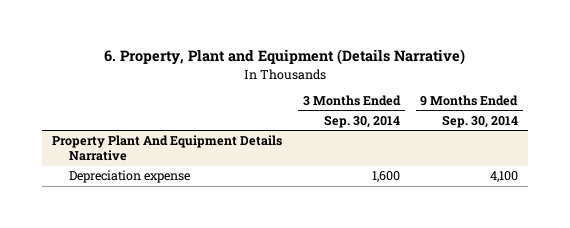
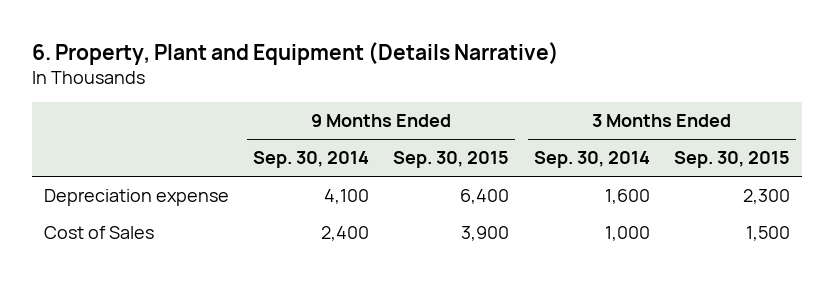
none -> [393,151,510,169] Sep. 30, 2015
none -> [673,151,790,169] Sep. 30, 2015
[52,135,283,162] Property Plant And Equipment Details Narrative -> none
none -> [43,226,154,240] Cost of Sales

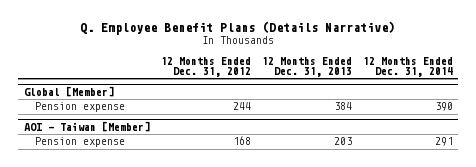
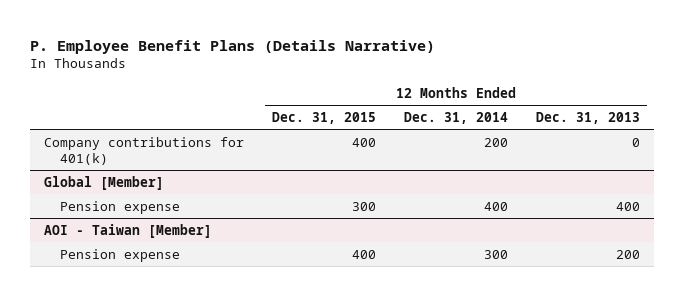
[80,21,396,36] Q. Employee Benefit Plans (Details Narrative) -> [30,39,436,54] P. Employee Benefit Plans (Details Narrative)
[160,56,251,78] 12 Months Ended Dec. 31, 2012 -> none
none -> [272,111,377,124] Dec. 31, 2015
none -> [44,136,245,166] Company contributions for 401(k)
[333,102,352,111] 384 -> [616,201,641,211] 400
[434,102,453,112] 390 -> [484,201,509,211] 400
[333,137,352,146] 203 -> [616,249,641,259] 200
[434,137,453,147] 291 -> [484,249,509,259] 300

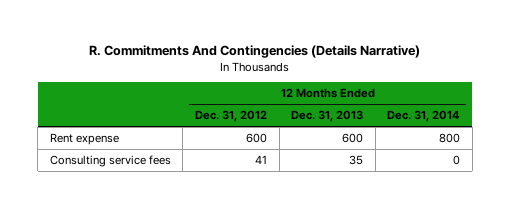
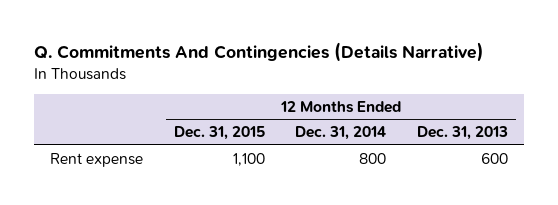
[89,45,421,59] R. Commitments And Contingencies (Details Narrative) -> [34,42,485,63] Q. Commitments And Contingencies (Details Narrative)
[194,110,267,123] Dec. 31, 2012 -> none
none -> [173,126,265,141] Dec. 31, 2015
[49,155,171,168] Consulting service fees -> none

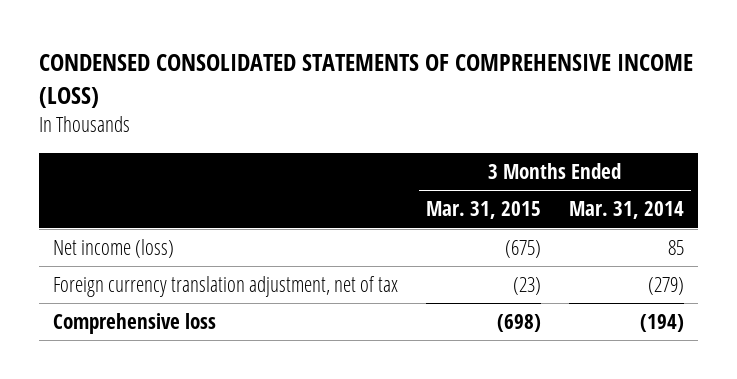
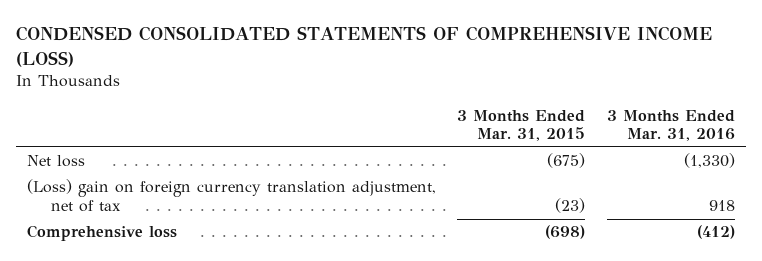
[569,201,685,220] Mar. 31, 2014 -> none
none -> [607,109,736,141] 3 Months Ended Mar. 31, 2016
[52,239,174,259] Net income (loss) -> [26,155,85,168] Net loss
[52,276,398,298] Foreign currency translation adjustment, net of tax -> [26,179,436,212] (Loss) gain on foreign currency translation adjustment, net of tax

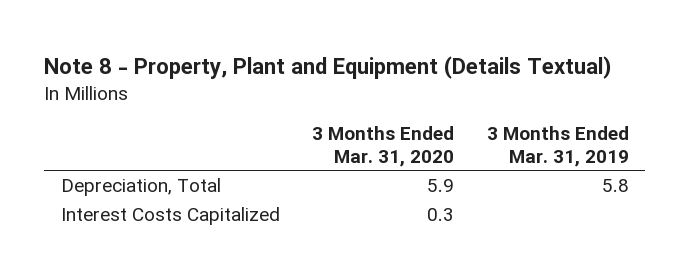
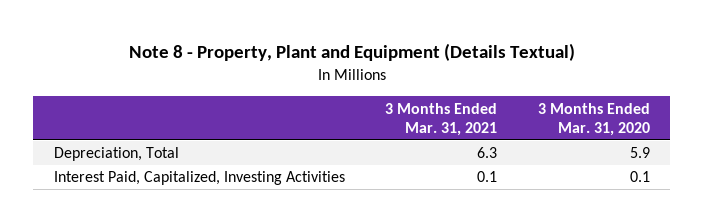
[486,126,629,168] 3 Months Ended Mar. 31, 2019 -> none
none -> [385,102,498,136] 3 Months Ended Mar. 31, 2021
[60,207,280,226] Interest Costs Capitalized -> [53,171,345,186] Interest Paid, Capitalized, Investing Activities
[427,208,455,222] 0.3 -> [630,171,651,183] 0.1

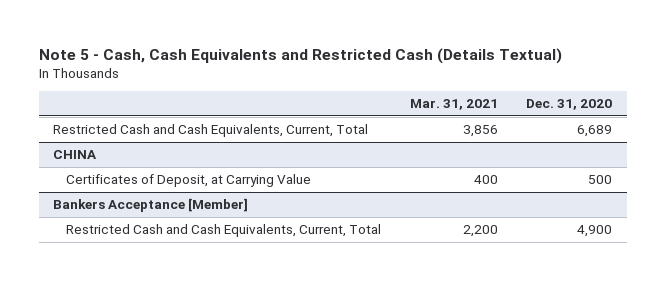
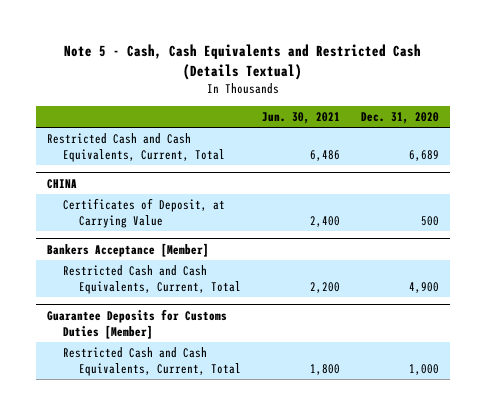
[409,99,498,111] Mar. 31, 2021 -> none
none -> [262,112,341,125] Jun. 30, 2021
none -> [47,309,228,340] Guarantee Deposits for Customs Duties [Member]
none -> [62,347,241,377] Restricted Cash and Cash Equivalents, Current, Total

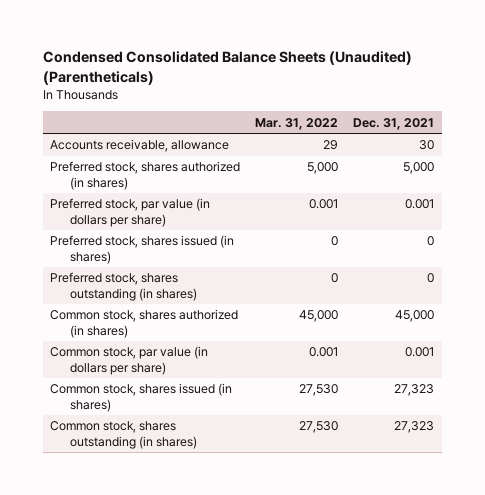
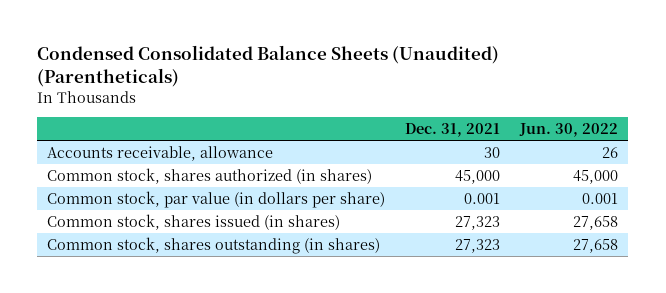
[255,117,339,130] Mar. 31, 2022 -> none
none -> [519,123,619,138] Jun. 30, 2022
[50,161,241,190] Preferred stock, shares authorized (in shares) -> none
[50,198,211,227] Preferred stock, par value (in dollars per share) -> none
[50,235,235,264] Preferred stock, shares issued (in shares) -> none
[50,272,198,301] Preferred stock, shares outstanding (in shares) -> none

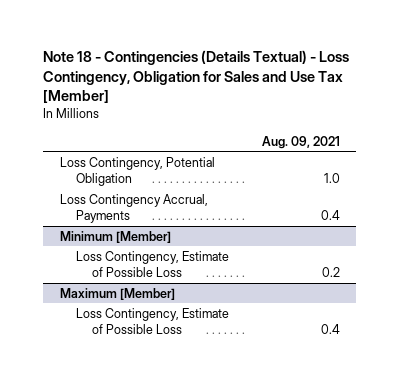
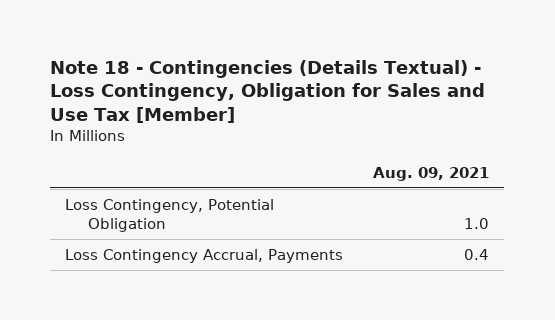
[59,230,171,243] Minimum [Member] -> none
[75,250,229,278] Loss Contingency, Estimate of Possible Loss -> none
[59,287,175,300] Maximum [Member] -> none
[75,307,229,335] Loss Contingency, Estimate of Possible Loss -> none

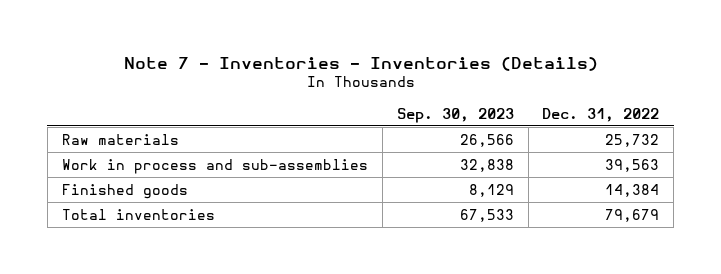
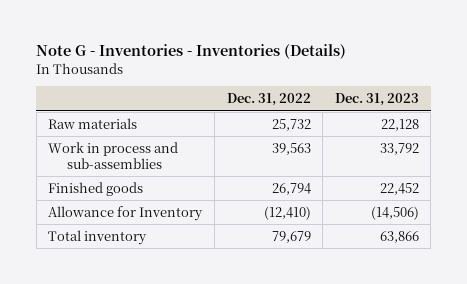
[123,56,598,71] Note 7 - Inventories - Inventories (Details) -> [36,44,347,60] Note G - Inventories - Inventories (Details)
[396,107,514,123] Sep. 30, 2023 -> none
none -> [334,93,419,107] Dec. 31, 2023
[605,183,660,197] 14,384 -> [271,182,311,195] 26,794
none -> [48,205,204,221] Allowance for Inventory
[61,208,215,220] Total inventories -> [48,229,148,245] Total inventory

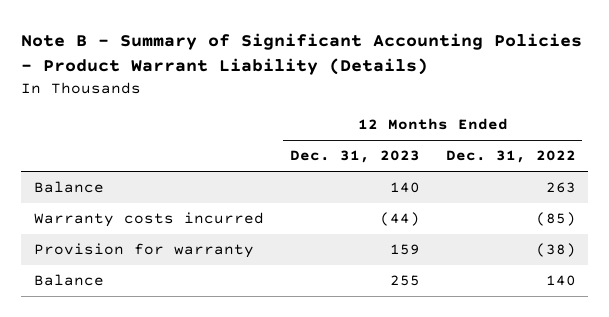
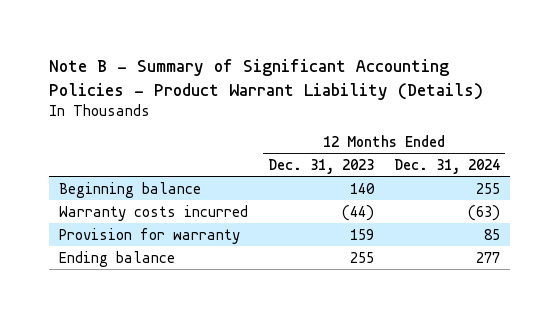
[445,150,576,164] Dec. 31, 2022 -> none
none -> [394,159,501,175] Dec. 31, 2024
[33,181,104,194] Balance -> [59,181,202,198] Beginning balance
[33,274,104,287] Balance -> [59,250,176,267] Ending balance

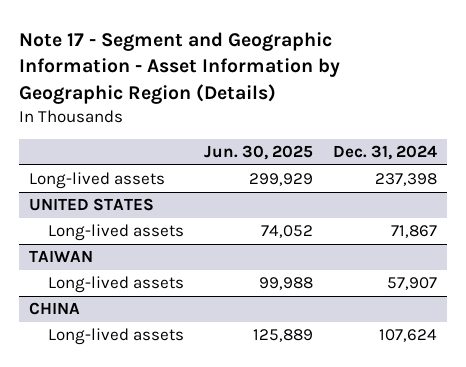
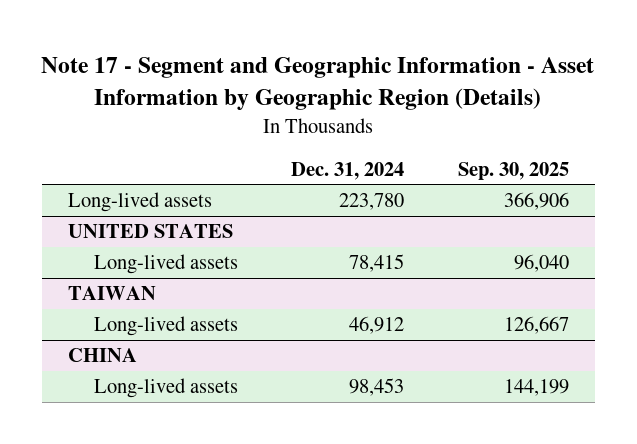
[204,145,314,161] Jun. 30, 2025 -> none
none -> [457,161,569,180] Sep. 30, 2025
[375,173,438,187] 237,398 -> [339,193,405,211] 223,780
[391,225,438,239] 71,867 -> [349,254,405,273] 78,415
[387,277,438,291] 57,907 -> [349,316,405,335] 46,912
[379,329,438,343] 107,624 -> [349,378,405,397] 98,453

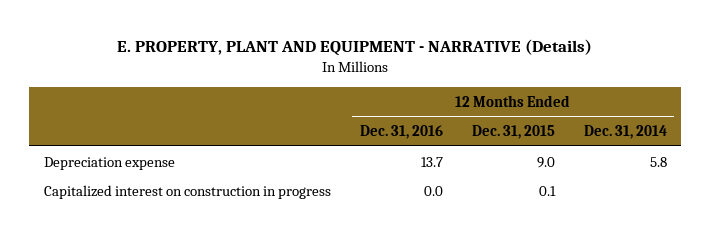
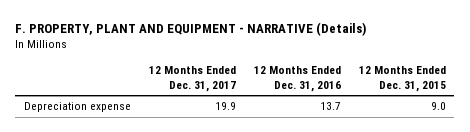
[117,39,593,57] E. PROPERTY, PLANT AND EQUIPMENT - NARRATIVE (Details) -> [15,21,367,36] F. PROPERTY, PLANT AND EQUIPMENT - NARRATIVE (Details)
[583,125,667,140] Dec. 31, 2014 -> none
none -> [148,66,236,92] 12 Months Ended Dec. 31, 2017
[43,184,331,199] Capitalized interest on construction in progress -> none

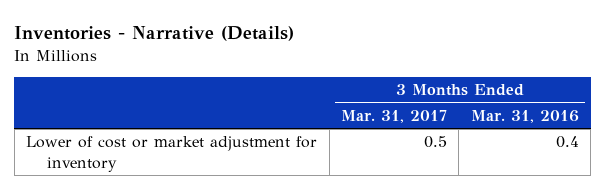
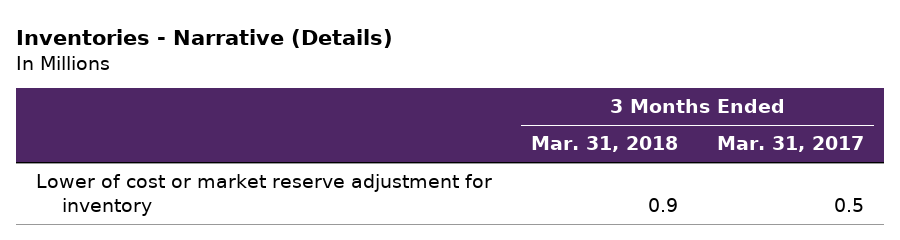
[470,109,579,123] Mar. 31, 2016 -> none
none -> [530,136,678,153] Mar. 31, 2018
[26,136,318,172] Lower of cost or market adjustment for inventory -> [35,174,492,216] Lower of cost or market reserve adjustment for inventory

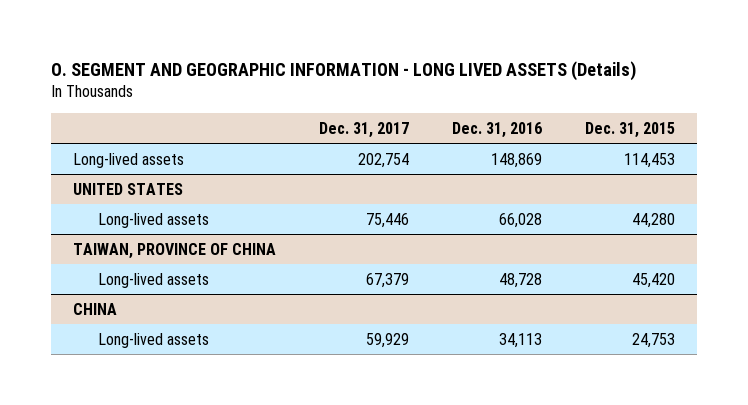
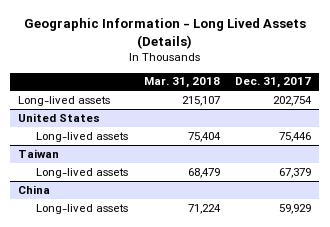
[51,60,637,81] O. SEGMENT AND GEOGRAPHIC INFORMATION - LONG LIVED ASSETS (Details) -> [23,18,306,49] Geographic Information - Long Lived Assets (Details)
[451,121,542,138] Dec. 31, 2016 -> none
[585,121,676,138] Dec. 31, 2015 -> none
none -> [143,77,220,89] Mar. 31, 2018
[72,182,183,195] UNITED STATES -> [18,112,101,122] United States
[72,242,276,259] TAIWAN, PROVINCE OF CHINA -> [18,148,60,158] Taiwan
[72,302,117,315] CHINA -> [18,184,51,194] China

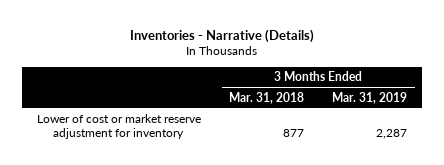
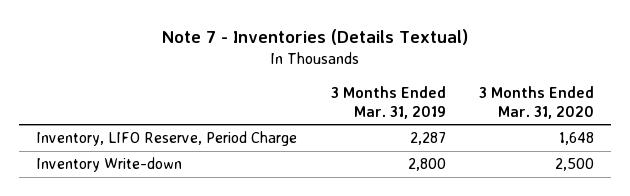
[130,29,315,44] Inventories - Narrative (Details) -> [162,29,469,46] Note 7 - Inventories (Details Textual)
[229,91,305,104] Mar. 31, 2018 -> none
none -> [479,85,595,119] 3 Months Ended Mar. 31, 2020
[36,114,201,139] Lower of cost or market reserve adjustment for inventory -> [35,131,297,147] Inventory, LIFO Reserve, Period Charge
none -> [35,157,182,173] Inventory Write-down

